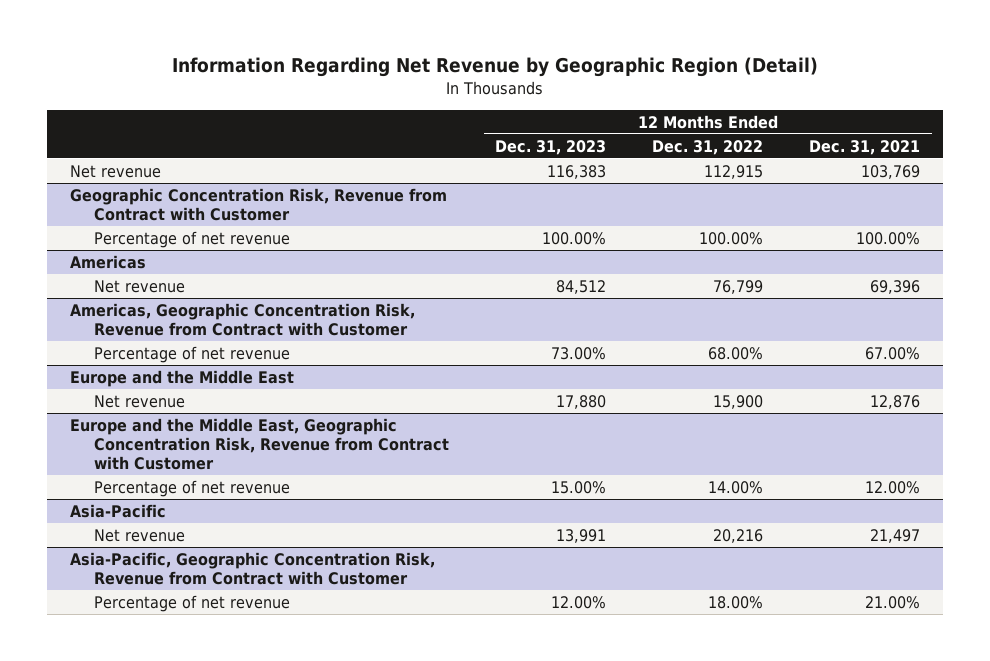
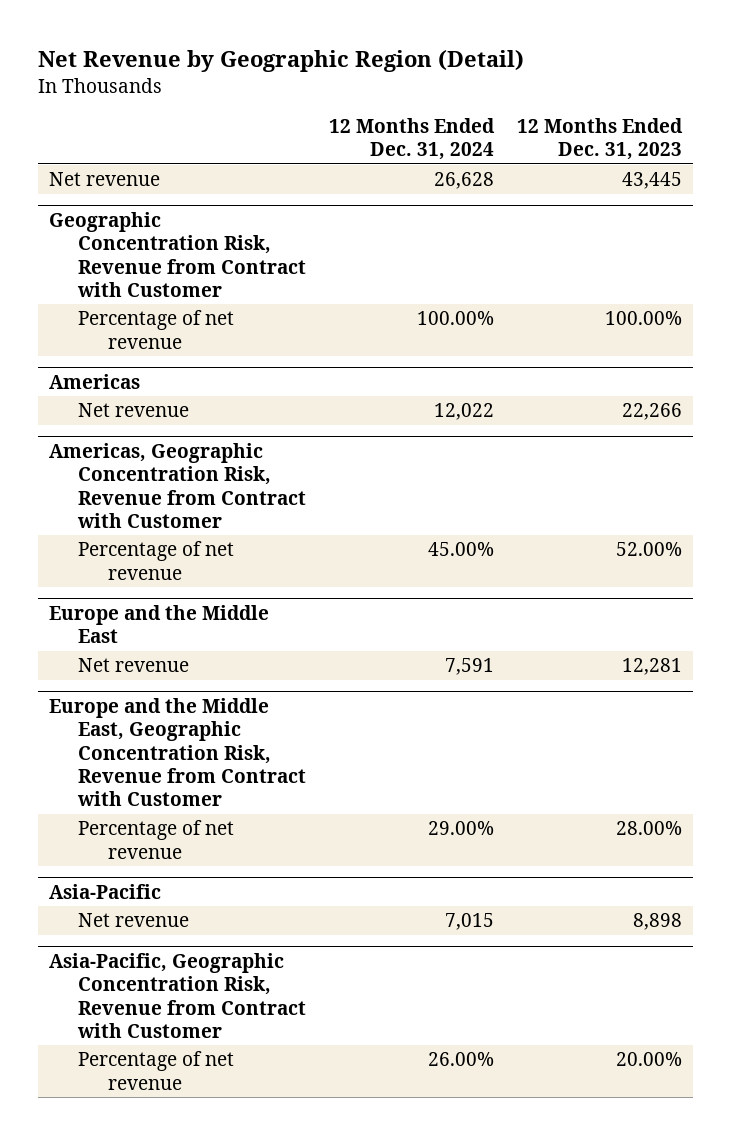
[172,57,819,78] Information Regarding Net Revenue by Geographic Region (Detail) -> [37,50,524,73] Net Revenue by Geographic Region (Detail)
[652,139,764,155] Dec. 31, 2022 -> none
[809,139,921,155] Dec. 31, 2021 -> none
none -> [329,118,496,161] 12 Months Ended Dec. 31, 2024
[547,164,607,179] 116,383 -> [621,172,682,190] 43,445
[556,279,607,294] 84,512 -> [621,403,682,421] 22,266
[551,346,607,360] 73.00% -> [615,542,682,557] 52.00%
[556,394,607,409] 17,880 -> [621,658,682,676] 12,281
[551,480,607,494] 15.00% -> [615,821,682,836] 28.00%
[556,528,607,543] 13,991 -> [632,913,682,931] 8,898
[551,595,607,609] 12.00% -> [615,1052,682,1067] 20.00%

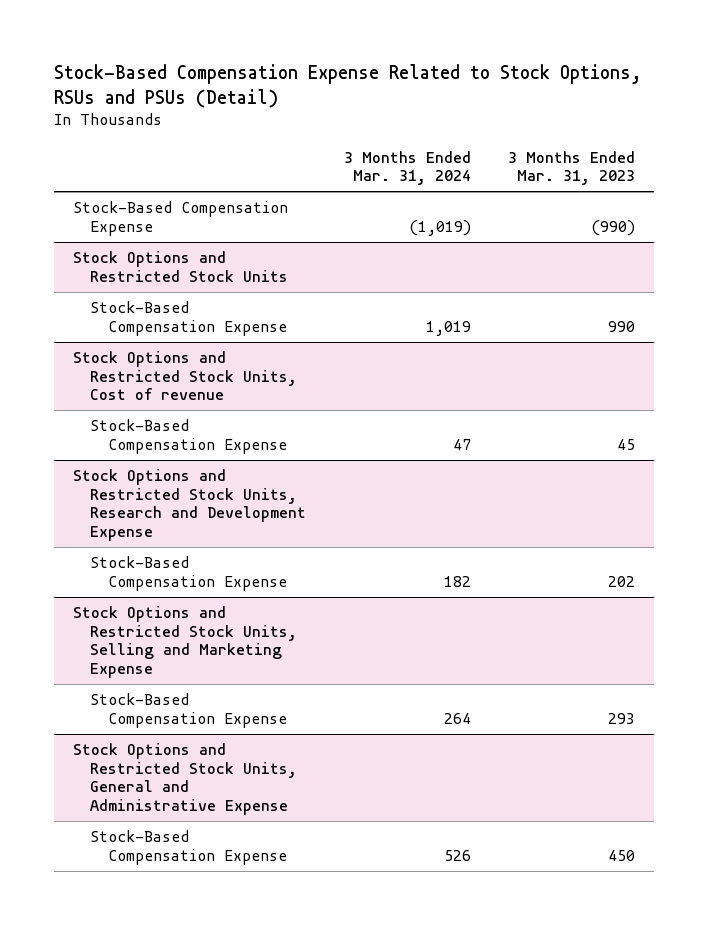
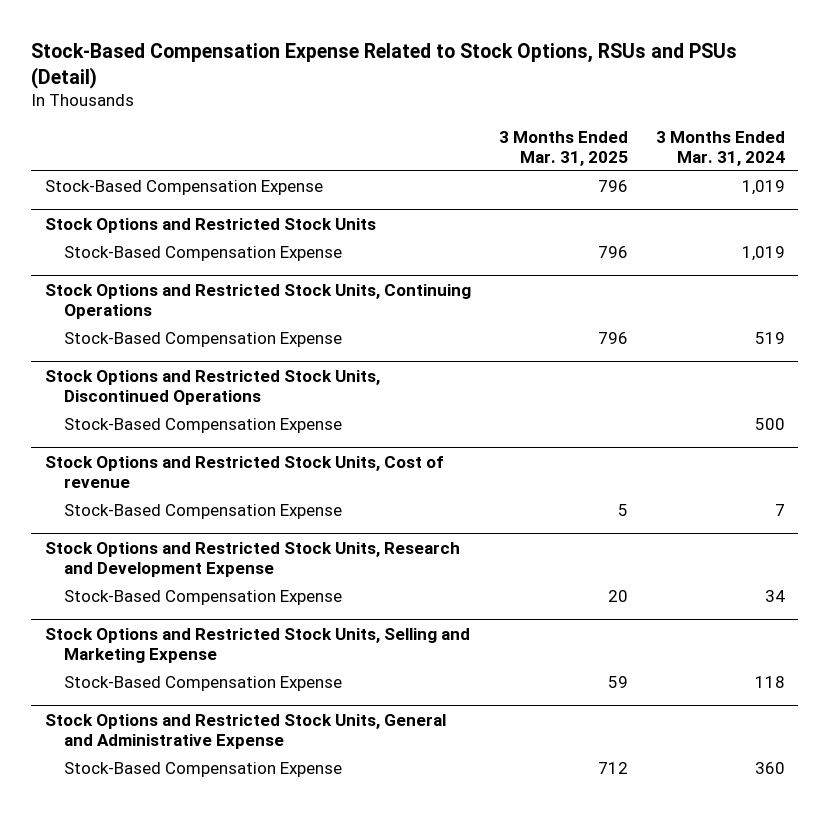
[507,150,635,186] 3 Months Ended Mar. 31, 2023 -> none
none -> [498,131,628,167] 3 Months Ended Mar. 31, 2025
[408,219,471,236] (1,019) -> [741,179,785,195] 1,019
none -> [45,283,472,319] Stock Options and Restricted Stock Units, Continuing Operations
none -> [64,331,343,347] Stock-Based Compensation Expense
none -> [45,369,381,405] Stock Options and Restricted Stock Units, Discontinued Operations
none -> [64,417,343,433] Stock-Based Compensation Expense
[452,438,471,450] 47 -> [774,503,785,516] 7
[443,575,471,587] 182 -> [764,589,785,602] 34
[443,712,471,724] 264 -> [754,675,785,688] 118
[443,849,471,861] 526 -> [754,761,785,774] 360

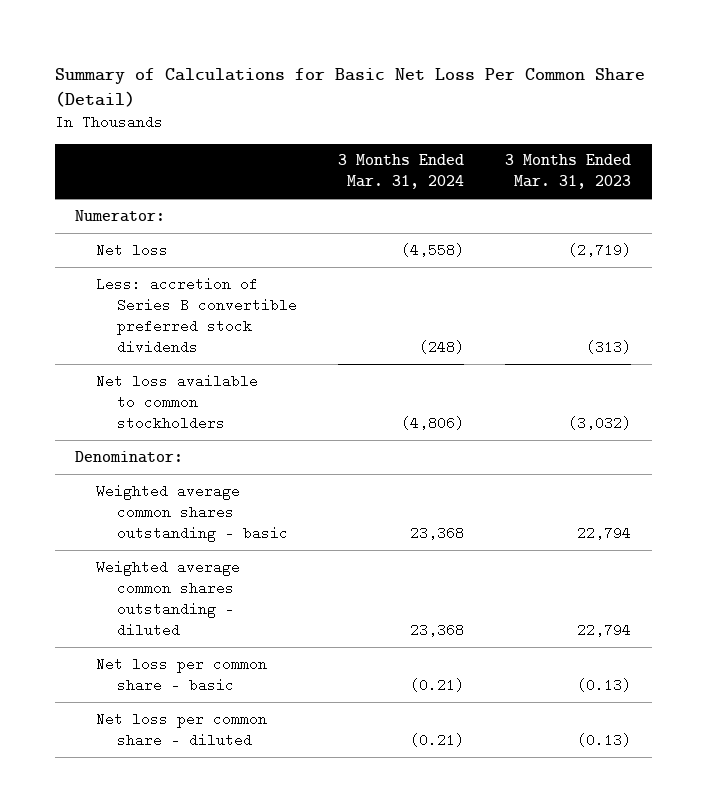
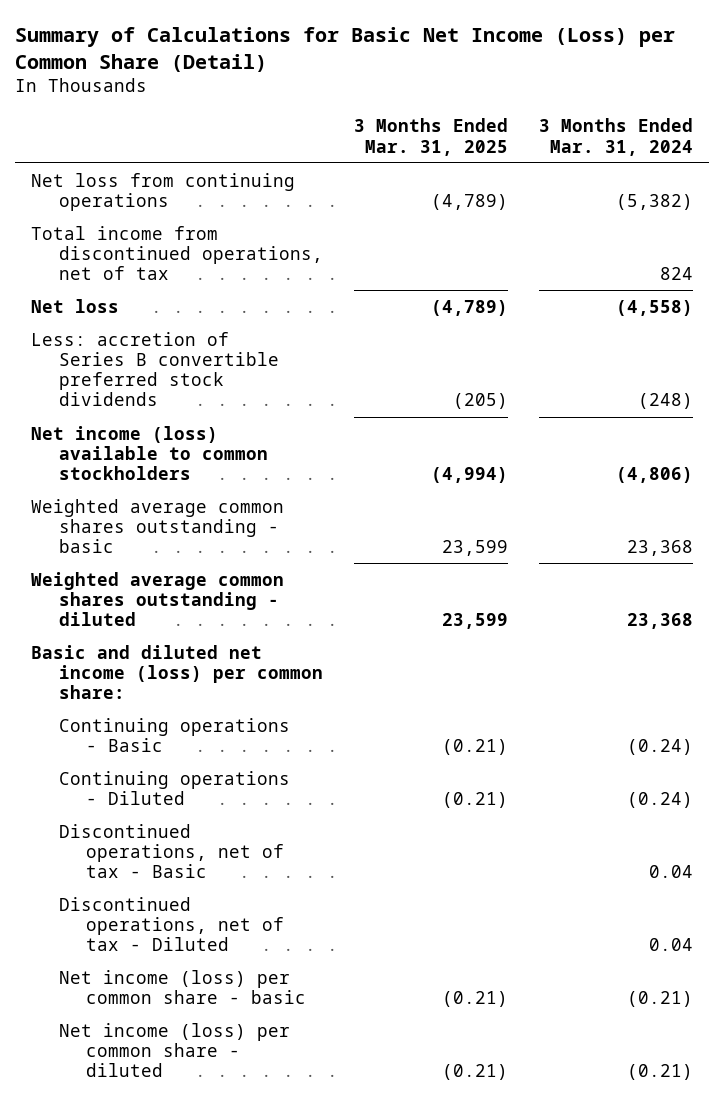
[54,67,645,108] Summary of Calculations for Basic Net Loss Per Common Share (Detail) -> [15,27,676,73] Summary of Calculations for Basic Net Income (Loss) per Common Share (Detail)
[505,154,632,190] 3 Months Ended Mar. 31, 2023 -> none
none -> [353,118,508,156] 3 Months Ended Mar. 31, 2025
[75,209,166,222] Numerator: -> none
none -> [30,172,295,211] Net loss from continuing operations
none -> [30,225,323,281] Total income from discontinued operations, net of tax
[75,450,184,463] Denominator: -> none
[95,373,258,430] Net loss available to common stockholders -> [30,425,268,481] Net income (loss) available to common stockholders
none -> [30,644,323,700] Basic and diluted net income (loss) per common share:
none -> [58,717,290,752] Continuing operations - Basic
none -> [58,770,290,805] Continuing operations - Diluted
none -> [58,823,285,879] Discontinued operations, net of tax - Basic
none -> [58,896,285,952] Discontinued operations, net of tax - Diluted
[95,656,267,692] Net loss per common share - basic -> [58,969,307,1004] Net income (loss) per common share - basic
[95,711,267,747] Net loss per common share - diluted -> [58,1022,290,1078] Net income (loss) per common share - diluted

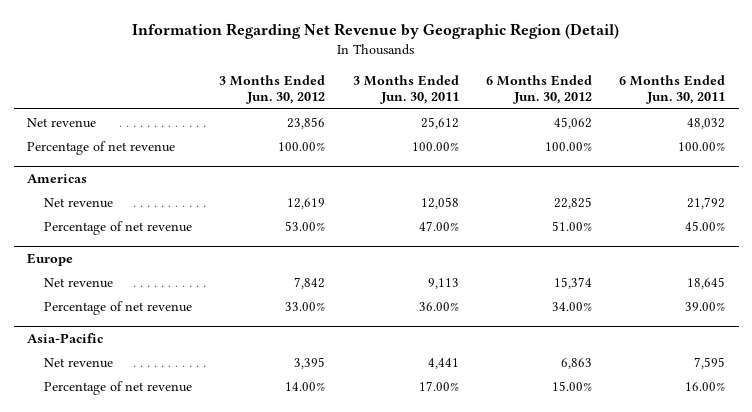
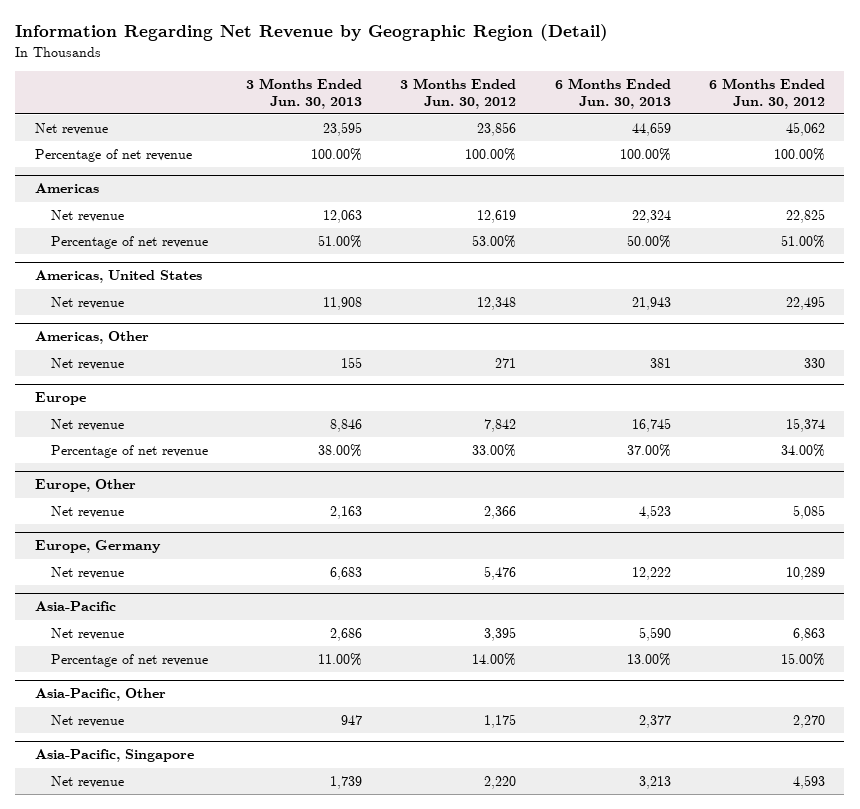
[352,74,459,104] 3 Months Ended Jun. 30, 2011 -> none
[618,74,725,104] 6 Months Ended Jun. 30, 2011 -> none
none -> [246,77,363,109] 3 Months Ended Jun. 30, 2013
none -> [554,77,671,109] 6 Months Ended Jun. 30, 2013
none -> [34,270,202,284] Americas, United States
none -> [50,297,124,310] Net revenue
none -> [34,331,149,345] Americas, Other
none -> [50,358,124,371] Net revenue
none -> [34,479,136,493] Europe, Other
none -> [50,506,124,519] Net revenue
none -> [34,540,161,554] Europe, Germany
none -> [50,567,124,580] Net revenue
none -> [34,688,166,702] Asia-Pacific, Other
none -> [50,715,124,728] Net revenue
none -> [34,749,194,763] Asia-Pacific, Singapore
none -> [50,776,124,789] Net revenue

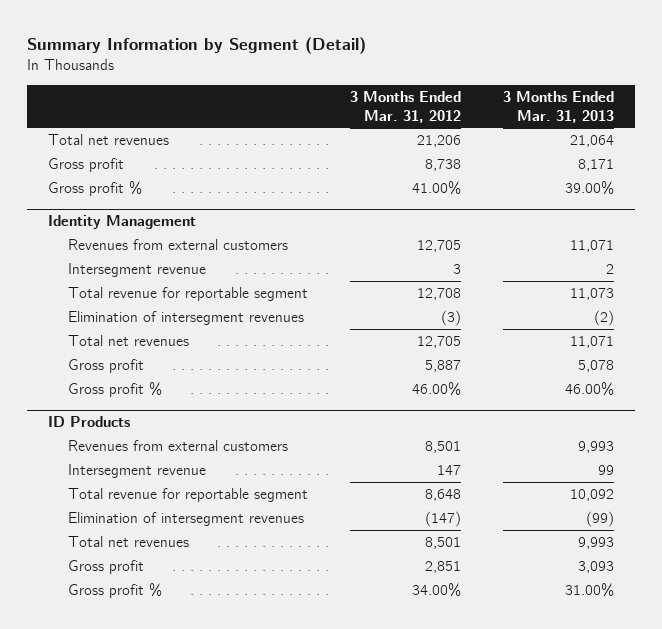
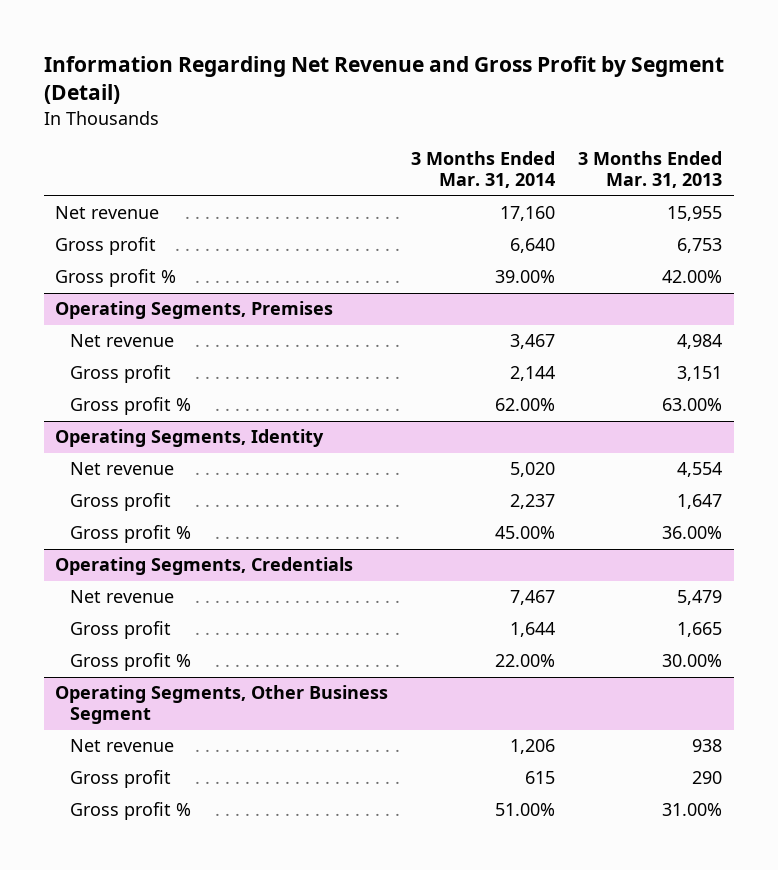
[26,36,366,54] Summary Information by Segment (Detail) -> [43,56,724,105] Information Regarding Net Revenue and Gross Profit by Segment (Detail)
[349,90,461,123] 3 Months Ended Mar. 31, 2012 -> none
none -> [411,151,556,189] 3 Months Ended Mar. 31, 2014
[47,215,196,230] Identity Management -> none
[67,238,288,250] Revenues from external customers -> none
[67,262,206,277] Intersegment revenue -> none
[67,286,308,301] Total revenue for reportable segment -> none
[67,310,304,325] Elimination of intersegment revenues -> none
[47,416,130,428] ID Products -> none
[67,439,288,451] Revenues from external customers -> none
[67,463,206,478] Intersegment revenue -> none
[67,487,308,502] Total revenue for reportable segment -> none
[67,511,304,526] Elimination of intersegment revenues -> none
[47,133,169,145] Total net revenues -> [55,206,160,220] Net revenue
[570,134,615,147] 21,064 -> [667,206,723,222] 15,955
[578,158,615,171] 8,171 -> [677,238,723,254] 6,753
[565,180,615,195] 39.00% -> [662,270,723,284] 42.00%
none -> [55,301,334,320] Operating Segments, Premises
[67,334,189,346] Total net revenues -> [69,334,174,348] Net revenue
[570,335,615,348] 11,071 -> [677,334,723,350] 4,984
[578,359,615,372] 5,078 -> [677,366,723,382] 3,151
[565,381,615,396] 46.00% -> [662,398,723,412] 63.00%
none -> [55,429,325,448] Operating Segments, Identity
[67,535,189,547] Total net revenues -> [69,462,174,476] Net revenue
[578,536,615,549] 9,993 -> [677,462,723,478] 4,554
[578,560,615,573] 3,093 -> [677,494,723,510] 1,647
none -> [69,525,191,544] Gross profit %
none -> [55,557,354,576] Operating Segments, Credentials
none -> [69,590,174,604] Net revenue
none -> [69,621,171,640] Gross profit
none -> [69,653,191,672] Gross profit %
none -> [55,685,389,725] Operating Segments, Other Business Segment
none -> [69,739,174,753] Net revenue
none -> [69,770,171,789] Gross profit

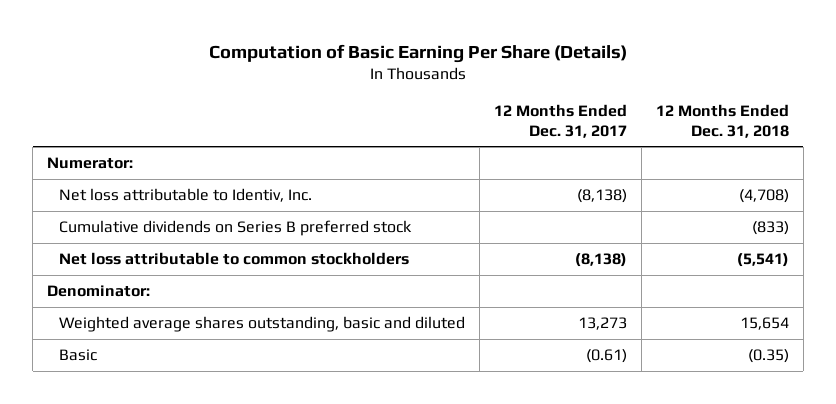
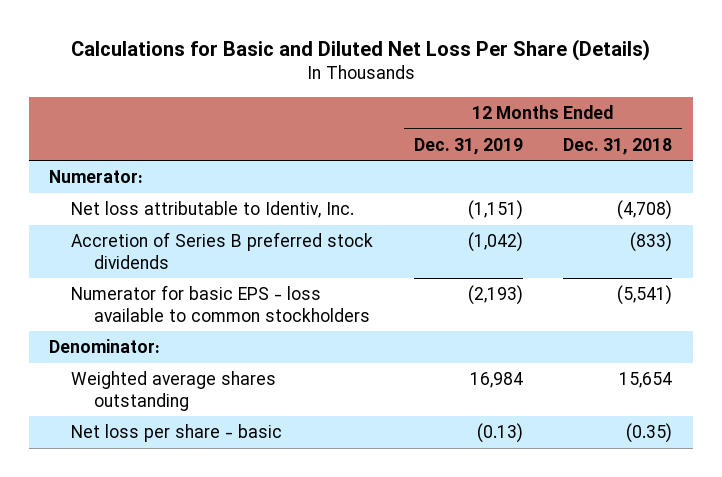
[209,43,628,63] Computation of Basic Earning Per Share (Details) -> [70,39,650,62] Calculations for Basic and Diluted Net Loss Per Share (Details)
[494,104,628,138] 12 Months Ended Dec. 31, 2017 -> none
none -> [413,137,523,155] Dec. 31, 2019
[59,220,413,237] Cumulative dividends on Series B preferred stock -> [71,232,374,269] Accretion of Series B preferred stock dividends
[59,252,410,266] Net loss attributable to common stockholders -> [71,285,370,322] Numerator for basic EPS - loss available to common stockholders
[59,316,466,333] Weighted average shares outstanding, basic and diluted -> [71,371,277,411] Weighted average shares outstanding
[59,349,98,362] Basic -> [71,424,283,443] Net loss per share - basic

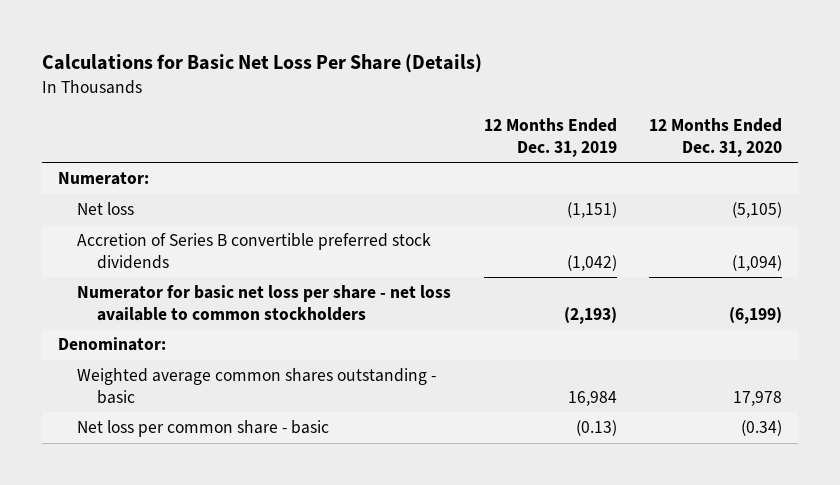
[70,39,650,62] Calculations for Basic and Diluted Net Loss Per Share (Details) -> [41,54,482,74] Calculations for Basic Net Loss Per Share (Details)
[563,137,673,155] Dec. 31, 2018 -> none
none -> [648,118,782,158] 12 Months Ended Dec. 31, 2020
[71,201,355,219] Net loss attributable to Identiv, Inc. -> [77,202,135,216] Net loss
[71,232,374,269] Accretion of Series B preferred stock dividends -> [77,233,432,269] Accretion of Series B convertible preferred stock dividends
[71,285,370,322] Numerator for basic EPS - loss available to common stockholders -> [77,285,452,321] Numerator for basic net loss per share - net loss available to common stockholders
[71,371,277,411] Weighted average shares outstanding -> [77,368,437,404] Weighted average common shares outstanding - basic
[71,424,283,443] Net loss per share - basic -> [77,420,330,438] Net loss per common share - basic

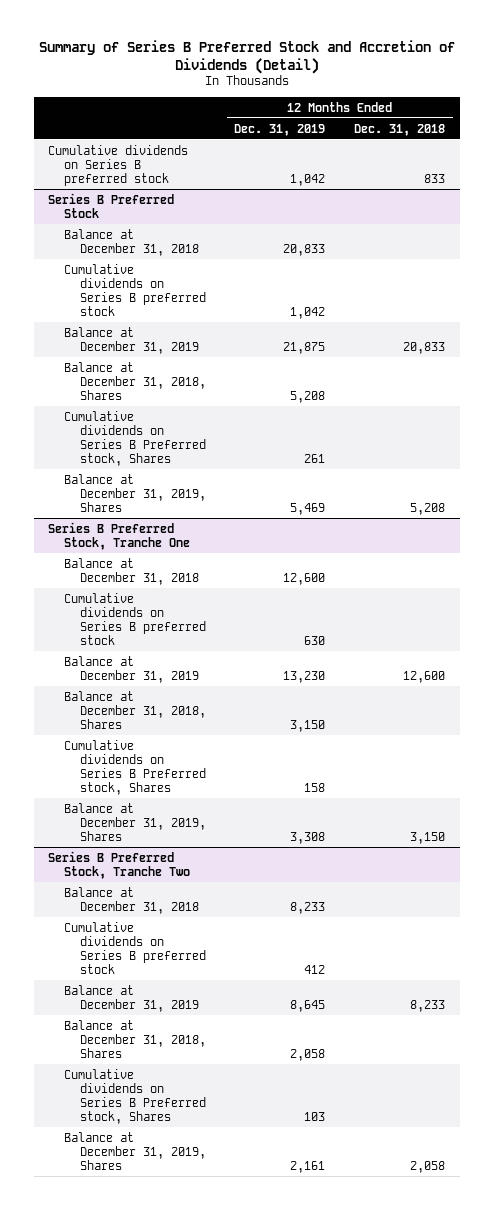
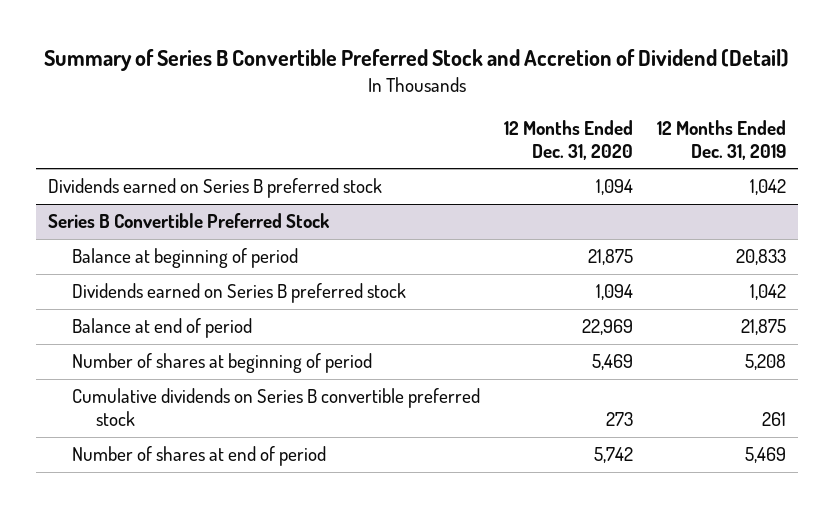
[38,39,455,74] Summary of Series B Preferred Stock and Accretion of Dividends (Detail) -> [44,48,790,71] Summary of Series B Convertible Preferred Stock and Accretion of Dividend (Detail)
[354,123,446,136] Dec. 31, 2018 -> none
none -> [504,120,634,160] 12 Months Ended Dec. 31, 2020
[48,521,190,550] Series B Preferred Stock, Tranche One -> none
[63,557,199,585] Balance at December 31, 2018 -> none
[63,592,206,645] Cumulative dividends on Series B preferred stock -> none
[63,655,199,683] Balance at December 31, 2019 -> none
[63,690,206,729] Balance at December 31, 2018, Shares -> none
[63,739,206,795] Cumulative dividends on Series B Preferred stock, Shares -> none
[63,802,206,841] Balance at December 31, 2019, Shares -> none
[48,850,190,879] Series B Preferred Stock, Tranche Two -> none
[63,886,199,914] Balance at December 31, 2018 -> none
[63,921,206,974] Cumulative dividends on Series B preferred stock -> none
[63,984,199,1012] Balance at December 31, 2019 -> none
[63,1019,206,1058] Balance at December 31, 2018, Shares -> none
[63,1068,206,1124] Cumulative dividends on Series B Preferred stock, Shares -> none
[63,1131,206,1170] Balance at December 31, 2019, Shares -> none
[48,144,189,186] Cumulative dividends on Series B preferred stock -> [48,178,383,199] Dividends earned on Series B preferred stock
[48,192,175,218] Series B Preferred Stock -> [48,213,331,229] Series B Convertible Preferred Stock
[63,228,199,256] Balance at December 31, 2018 -> [72,248,299,269] Balance at beginning of period
[63,263,206,316] Cumulative dividends on Series B preferred stock -> [72,283,407,304] Dividends earned on Series B preferred stock
[63,326,199,354] Balance at December 31, 2019 -> [72,318,253,339] Balance at end of period
[63,361,206,400] Balance at December 31, 2018, Shares -> [72,353,373,374] Number of shares at beginning of period
[63,410,206,466] Cumulative dividends on Series B Preferred stock, Shares -> [72,388,481,427] Cumulative dividends on Series B convertible preferred stock
[63,473,206,512] Balance at December 31, 2019, Shares -> [72,446,327,467] Number of shares at end of period

